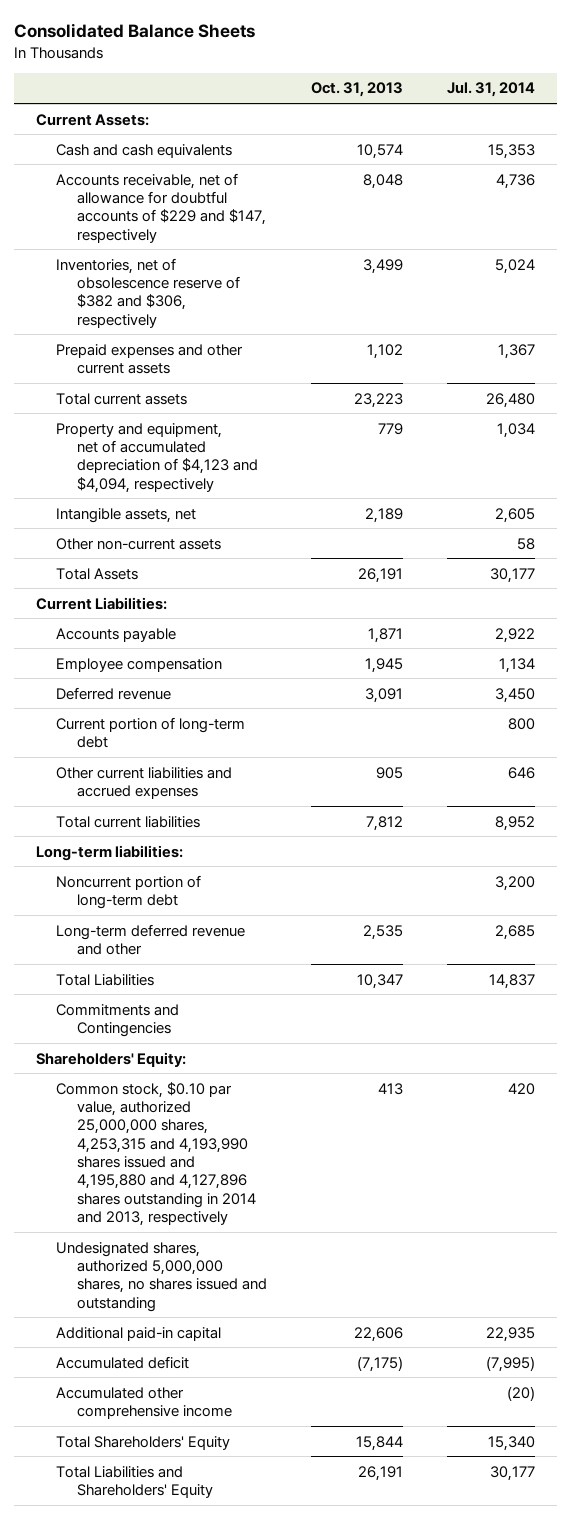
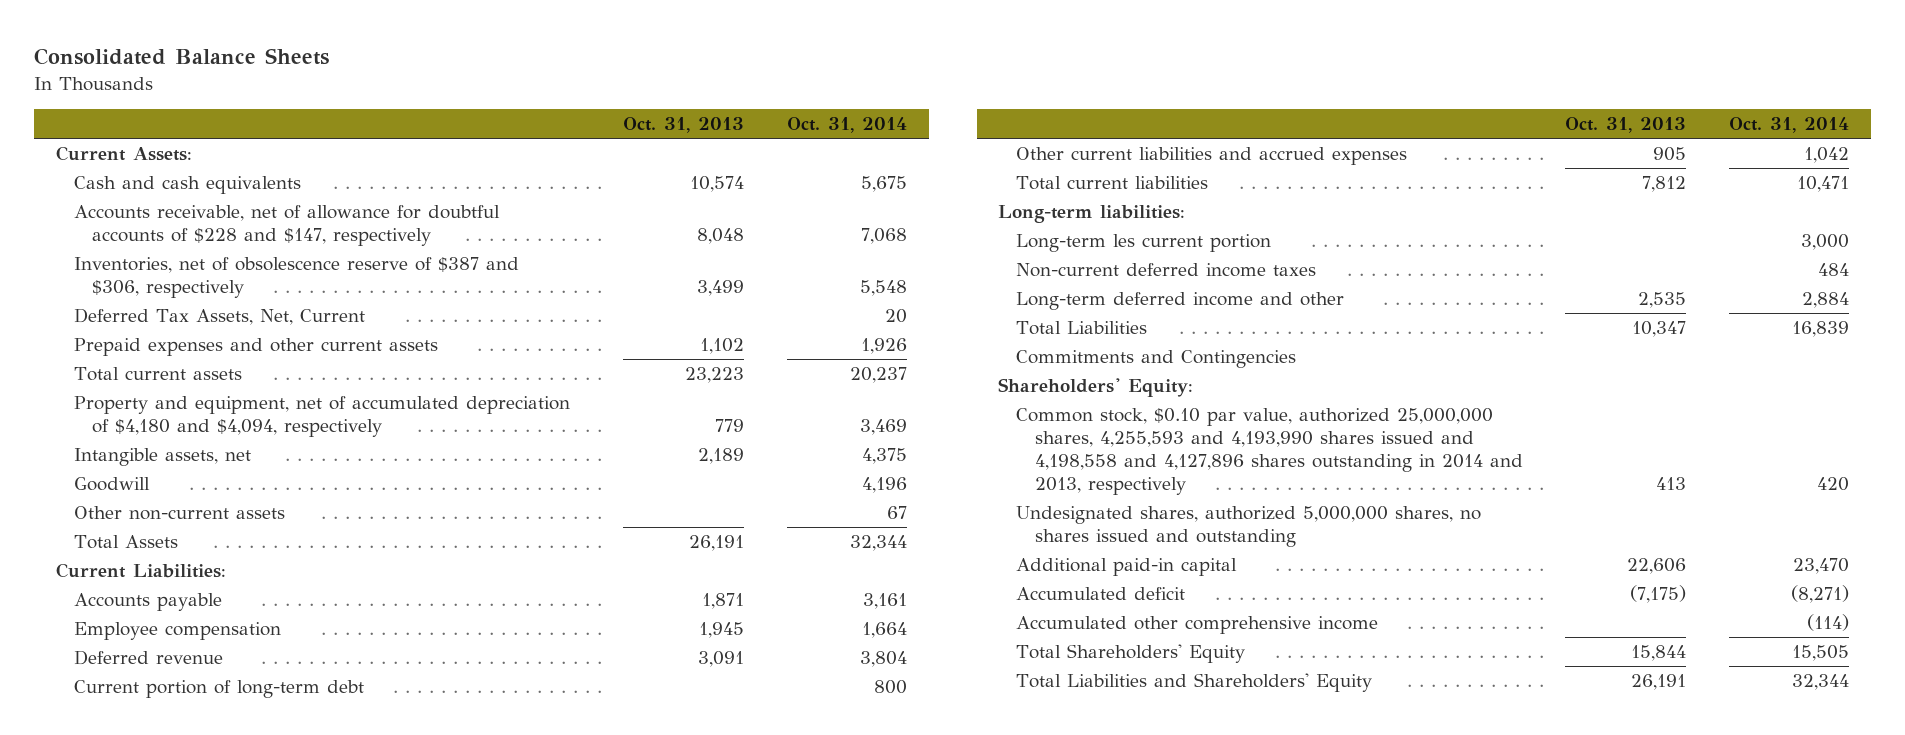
[446,82,535,98] Jul. 31, 2014 -> none
none -> [787,117,908,134] Oct. 31, 2014
[56,172,266,243] Accounts receivable, net of allowance for doubtful accounts of $229 and $147, respectively -> [74,205,501,247] Accounts receivable, net of allowance for doubtful accounts of $228 and $147, respectively
[56,257,240,328] Inventories, net of obsolescence reserve of $382 and $306, respectively -> [74,257,520,299] Inventories, net of obsolescence reserve of $387 and $306, respectively
none -> [74,308,366,326] Deferred Tax Assets, Net, Current
[56,422,258,493] Property and equipment, net of accumulated depreciation of $4,123 and $4,094, respectively -> [74,396,571,438] Property and equipment, net of accumulated depreciation of $4,180 and $4,094, respectively
none -> [74,477,151,492] Goodwill
[56,874,202,909] Noncurrent portion of long-term debt -> [1016,234,1272,253] Long-term les current portion
none -> [1016,263,1317,278] Non-current deferred income taxes
[56,923,246,955] Long-term deferred revenue and other -> [1016,292,1345,311] Long-term deferred income and other
[56,1081,256,1227] Common stock, $0.10 par value, authorized 25,000,000 shares, 4,253,315 and 4,193,990 shares issued and 4,195,880 and 4,127,896 shares outstanding in 2014 and 2013, respectively -> [1016,408,1523,495] Common stock, $0.10 par value, authorized 25,000,000 shares, 4,255,593 and 4,193,990 shares issued and 4,198,558 and 4,127,896 shares outstanding in 2014 and 2013, respectively

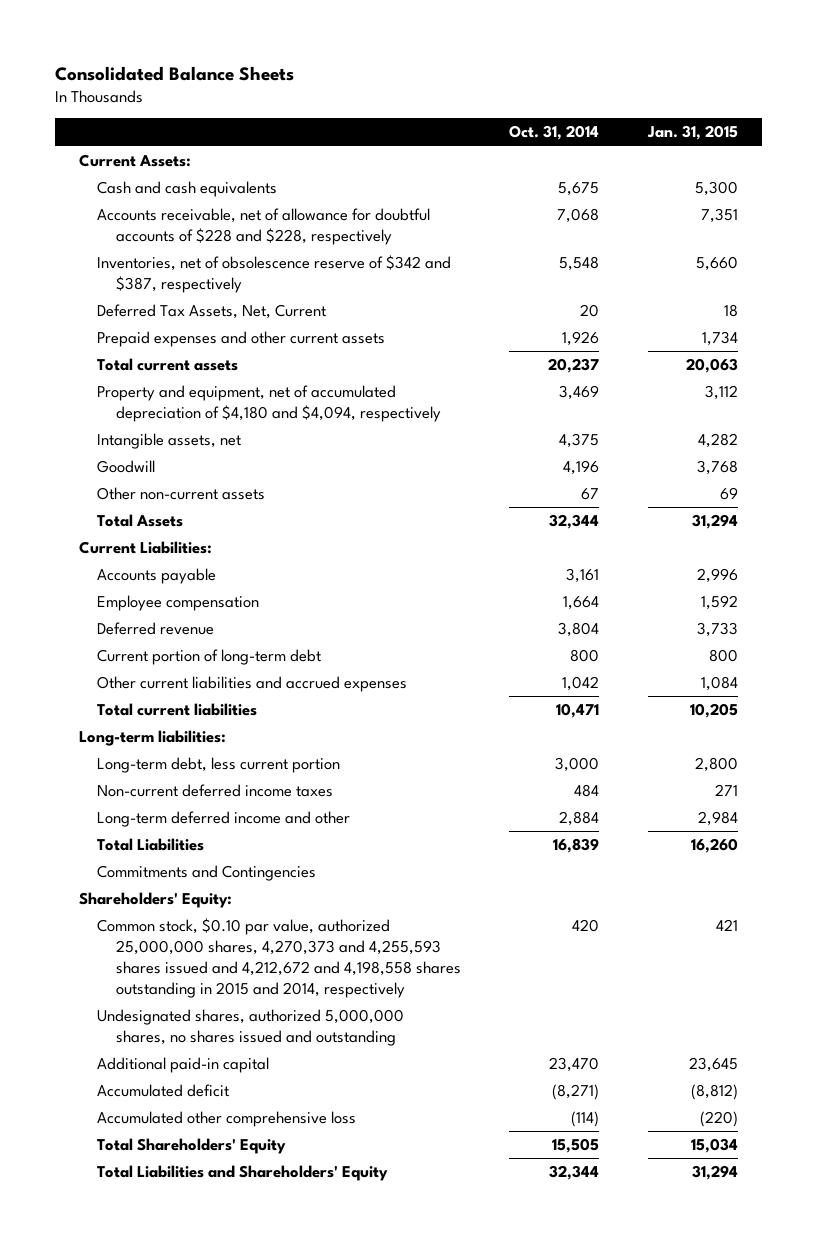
[623,117,745,134] Oct. 31, 2013 -> none
none -> [646,125,738,141] Jan. 31, 2015
[74,205,501,247] Accounts receivable, net of allowance for doubtful accounts of $228 and $147, respectively -> [97,207,431,245] Accounts receivable, net of allowance for doubtful accounts of $228 and $228, respectively
[74,257,520,299] Inventories, net of obsolescence reserve of $387 and $306, respectively -> [97,254,452,293] Inventories, net of obsolescence reserve of $342 and $387, respectively
[1016,234,1272,253] Long-term les current portion -> [97,756,341,773] Long-term debt, less current portion
[1016,408,1523,495] Common stock, $0.10 par value, authorized 25,000,000 shares, 4,255,593 and 4,193,990 shares issued and 4,198,558 and 4,127,896 shares outstanding in 2014 and 2013, respectively -> [97,917,461,998] Common stock, $0.10 par value, authorized 25,000,000 shares, 4,270,373 and 4,255,593 shares issued and 4,212,672 and 4,198,558 shares outstanding in 2015 and 2014, respectively
[1016,616,1379,635] Accumulated other comprehensive income -> [97,1110,357,1127] Accumulated other comprehensive loss

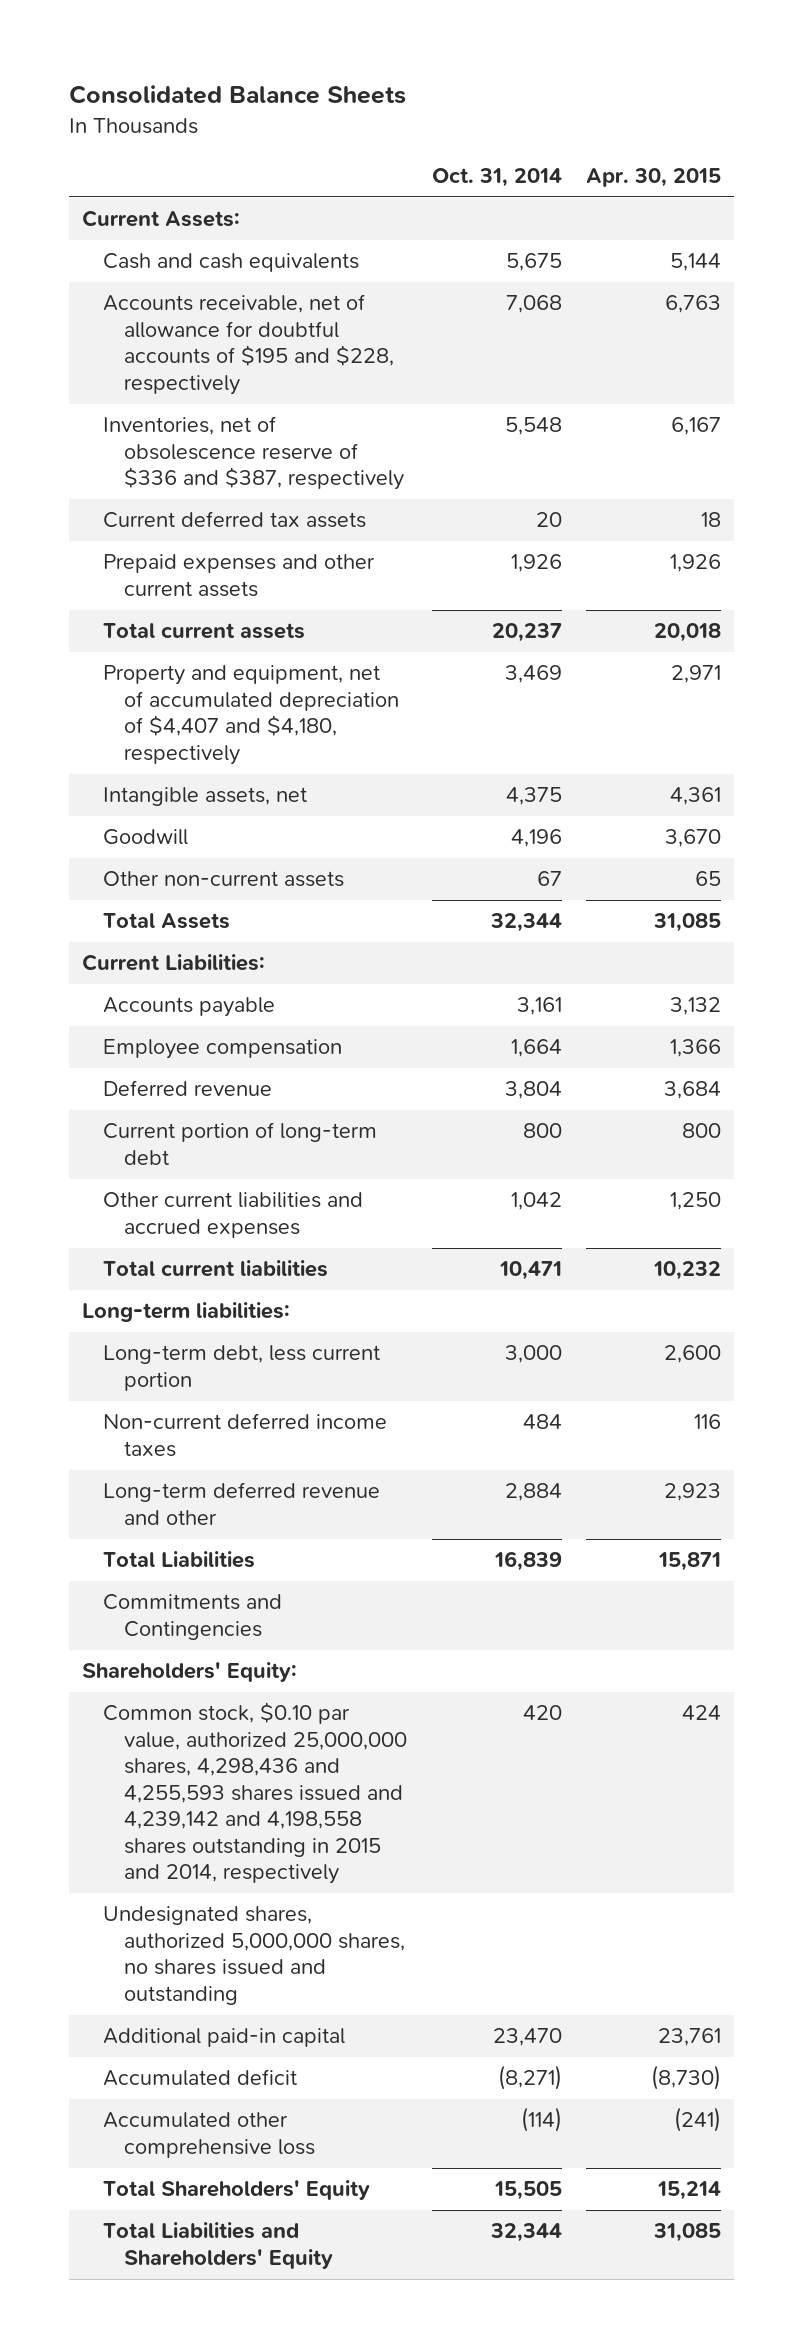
[646,125,738,141] Jan. 31, 2015 -> none
none -> [586,167,722,187] Apr. 30, 2015
[97,207,431,245] Accounts receivable, net of allowance for doubtful accounts of $228 and $228, respectively -> [102,294,395,395] Accounts receivable, net of allowance for doubtful accounts of $195 and $228, respectively
[97,254,452,293] Inventories, net of obsolescence reserve of $342 and $387, respectively -> [102,416,405,491] Inventories, net of obsolescence reserve of $336 and $387, respectively
[97,303,327,319] Deferred Tax Assets, Net, Current -> [102,511,366,529] Current deferred tax assets
[97,384,441,422] Property and equipment, net of accumulated depreciation of $4,180 and $4,094, respectively -> [102,665,400,765] Property and equipment, net of accumulated depreciation of $4,407 and $4,180, respectively
[97,810,351,827] Long-term deferred income and other -> [102,1482,380,1525] Long-term deferred revenue and other
[97,917,461,998] Common stock, $0.10 par value, authorized 25,000,000 shares, 4,270,373 and 4,255,593 shares issued and 4,212,672 and 4,198,558 shares outstanding in 2015 and 2014, respectively -> [102,1702,408,1885] Common stock, $0.10 par value, authorized 25,000,000 shares, 4,298,436 and 4,255,593 shares issued and 4,239,142 and 4,198,558 shares outstanding in 2015 and 2014, respectively

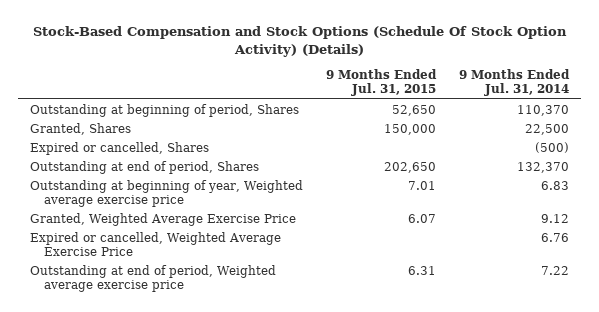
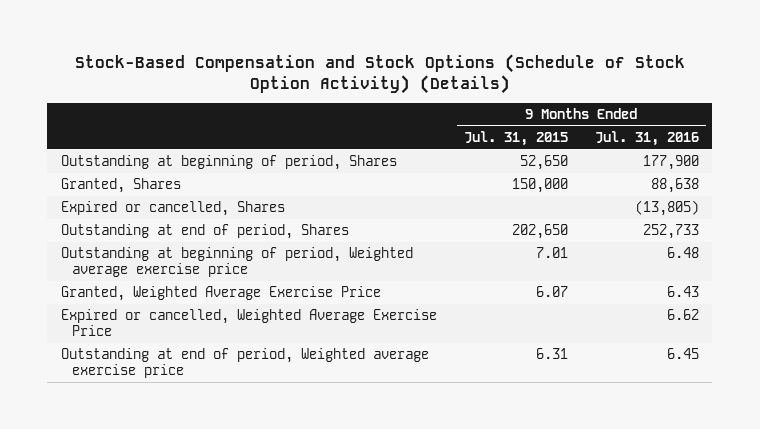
[32,26,567,57] Stock-Based Compensation and Stock Options (Schedule Of Stock Option Activity) (Details) -> [74,54,685,95] Stock-Based Compensation and Stock Options (Schedule of Stock Option Activity) (Details)
[459,69,571,97] 9 Months Ended Jul. 31, 2014 -> none
none -> [594,130,699,146] Jul. 31, 2016
[29,179,303,207] Outstanding at beginning of year, Weighted average exercise price -> [60,247,413,278] Outstanding at beginning of period, Weighted average exercise price

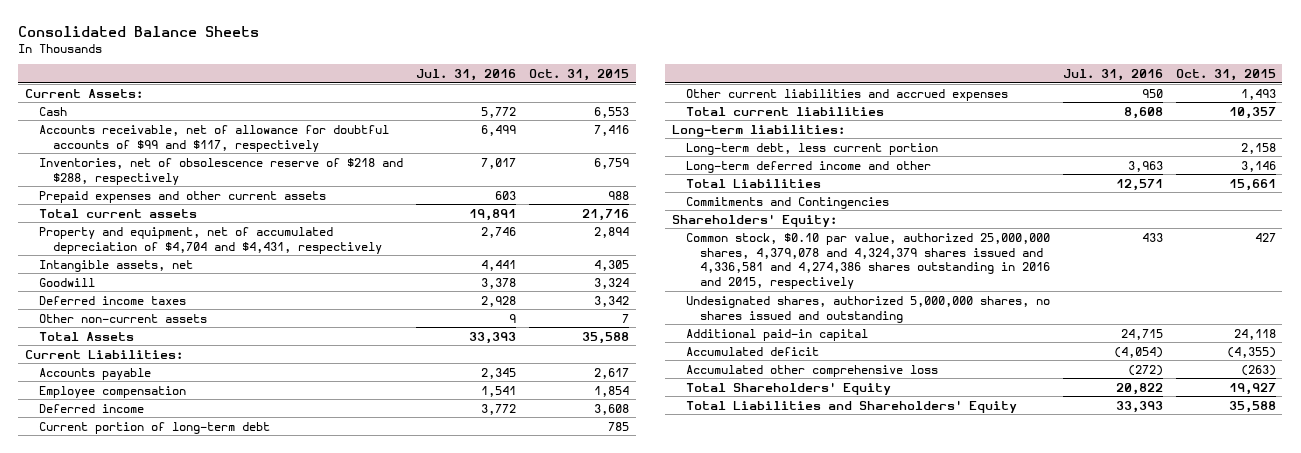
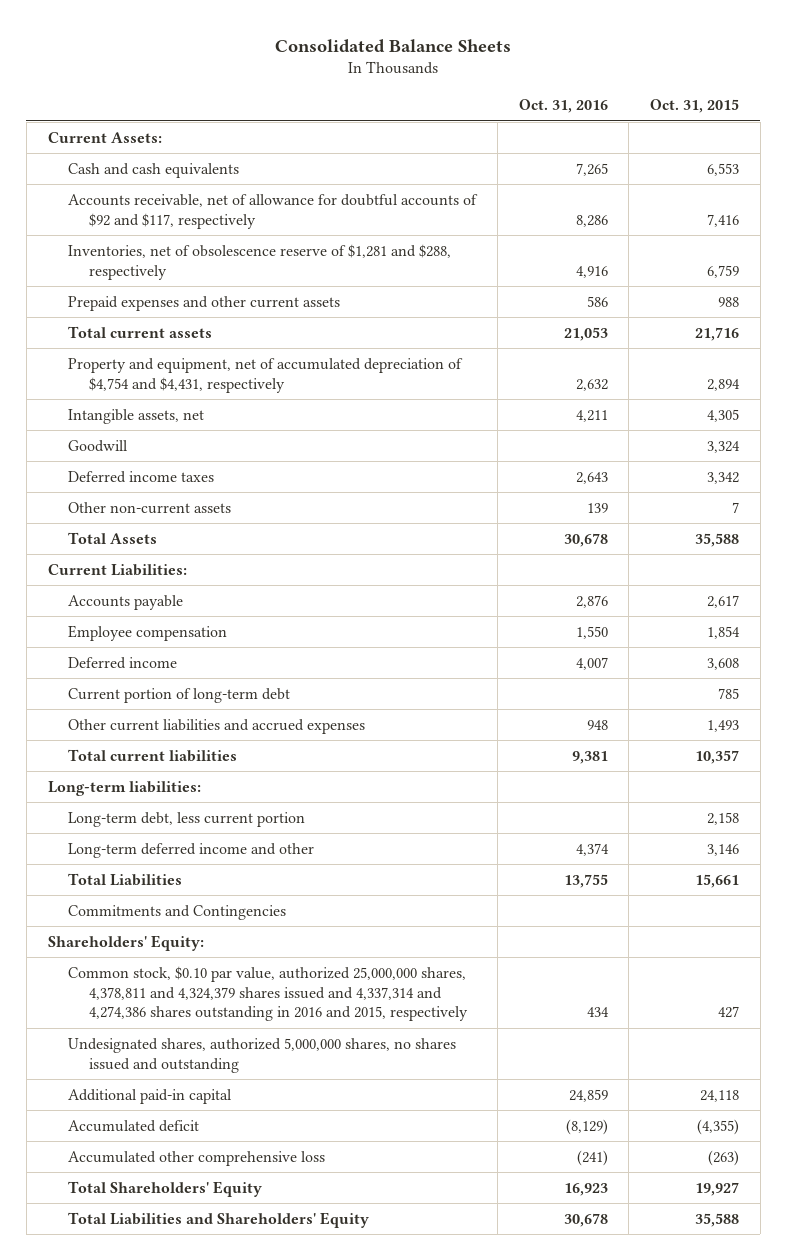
[415,69,516,82] Jul. 31, 2016 -> none
none -> [518,99,608,114] Oct. 31, 2016
[38,106,67,116] Cash -> [68,162,240,178] Cash and cash equivalents
[38,124,389,152] Accounts receivable, net of allowance for doubtful accounts of $99 and $117, respectively -> [68,193,479,229] Accounts receivable, net of allowance for doubtful accounts of $92 and $117, respectively
[38,157,403,185] Inventories, net of obsolescence reserve of $218 and $288, respectively -> [68,243,452,280] Inventories, net of obsolescence reserve of $1,281 and $288, respectively
[38,226,382,254] Property and equipment, net of accumulated depreciation of $4,704 and $4,431, respectively -> [68,357,464,393] Property and equipment, net of accumulated depreciation of $4,754 and $4,431, respectively
[685,232,1050,290] Common stock, $0.10 par value, authorized 25,000,000 shares, 4,379,078 and 4,324,379 shares issued and 4,336,581 and 4,274,386 shares outstanding in 2016 and 2015, respectively -> [68,965,468,1022] Common stock, $0.10 par value, authorized 25,000,000 shares, 4,378,811 and 4,324,379 shares issued and 4,337,314 and 4,274,386 shares outstanding in 2016 and 2015, respectively

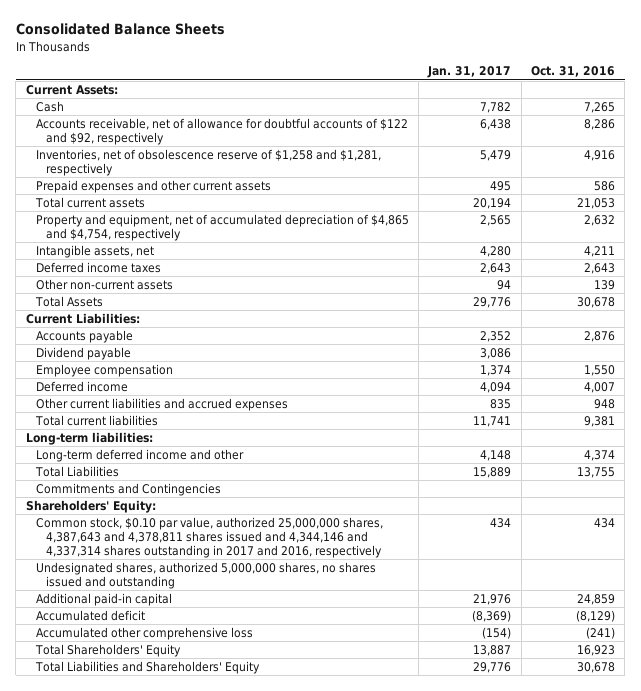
[650,99,740,114] Oct. 31, 2015 -> none
none -> [427,66,512,79] Jan. 31, 2017
[68,162,240,178] Cash and cash equivalents -> [35,101,64,113] Cash
[68,193,479,229] Accounts receivable, net of allowance for doubtful accounts of $92 and $117, respectively -> [35,118,408,146] Accounts receivable, net of allowance for doubtful accounts of $122 and $92, respectively
[68,243,452,280] Inventories, net of obsolescence reserve of $1,281 and $288, respectively -> [35,149,381,177] Inventories, net of obsolescence reserve of $1,258 and $1,281, respectively
[68,357,464,393] Property and equipment, net of accumulated depreciation of $4,754 and $4,431, respectively -> [35,214,409,242] Property and equipment, net of accumulated depreciation of $4,865 and $4,754, respectively
[68,439,129,452] Goodwill -> none
none -> [35,347,131,361] Dividend payable
[68,687,291,703] Current portion of long-term debt -> none
[68,811,306,827] Long-term debt, less current portion -> none
[68,965,468,1022] Common stock, $0.10 par value, authorized 25,000,000 shares, 4,378,811 and 4,324,379 shares issued and 4,337,314 and 4,274,386 shares outstanding in 2016 and 2015, respectively -> [35,517,383,559] Common stock, $0.10 par value, authorized 25,000,000 shares, 4,387,643 and 4,378,811 shares issued and 4,344,146 and 4,337,314 shares outstanding in 2017 and 2016, respectively

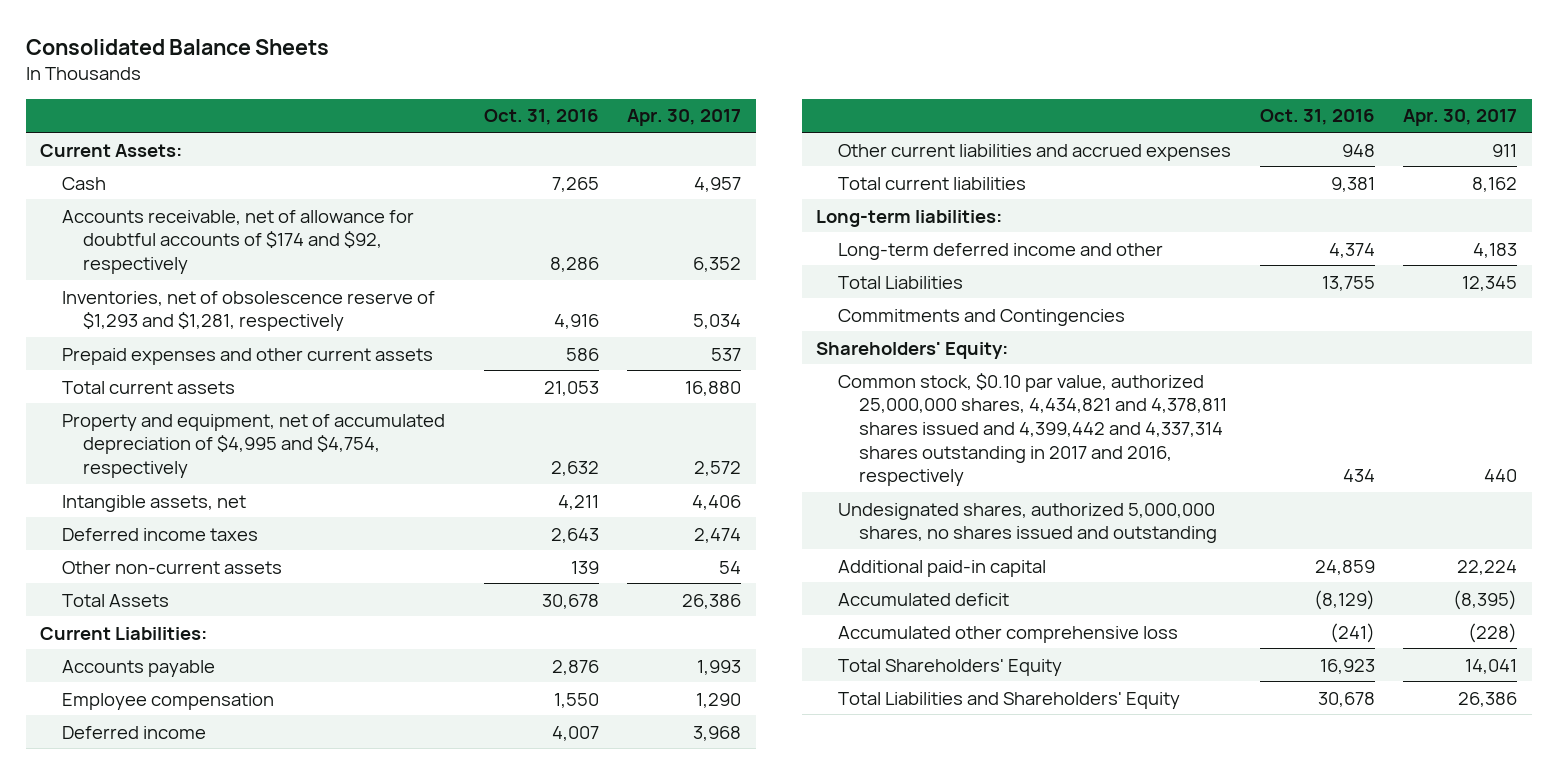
[427,66,512,79] Jan. 31, 2017 -> none
none -> [627,109,742,127] Apr. 30, 2017
[35,118,408,146] Accounts receivable, net of allowance for doubtful accounts of $122 and $92, respectively -> [61,209,414,274] Accounts receivable, net of allowance for doubtful accounts of $174 and $92, respectively
[35,149,381,177] Inventories, net of obsolescence reserve of $1,258 and $1,281, respectively -> [61,290,435,332] Inventories, net of obsolescence reserve of $1,293 and $1,281, respectively
[35,214,409,242] Property and equipment, net of accumulated depreciation of $4,865 and $4,754, respectively -> [61,413,445,478] Property and equipment, net of accumulated depreciation of $4,995 and $4,754, respectively
[35,347,131,361] Dividend payable -> none
[35,517,383,559] Common stock, $0.10 par value, authorized 25,000,000 shares, 4,387,643 and 4,378,811 shares issued and 4,344,146 and 4,337,314 shares outstanding in 2017 and 2016, respectively -> [837,372,1228,487] Common stock, $0.10 par value, authorized 25,000,000 shares, 4,434,821 and 4,378,811 shares issued and 4,399,442 and 4,337,314 shares outstanding in 2017 and 2016, respectively

